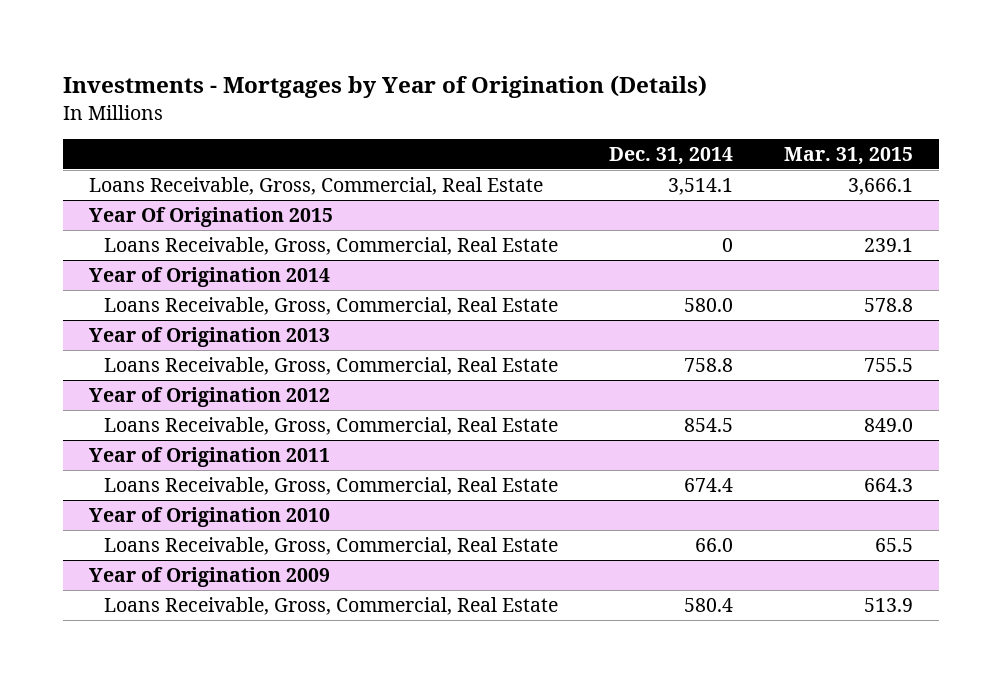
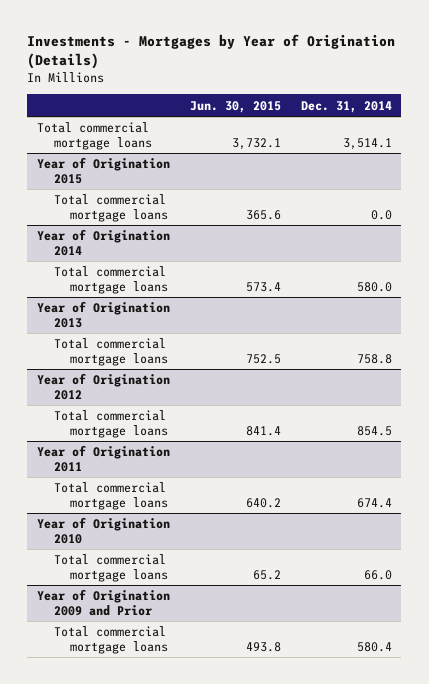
[784,146,914,165] Mar. 31, 2015 -> none
none -> [189,100,281,113] Jun. 30, 2015
[88,176,543,195] Loans Receivable, Gross, Commercial, Real Estate -> [37,122,152,150] Total commercial mortgage loans
[88,206,333,227] Year Of Origination 2015 -> [37,157,171,184] Year of Origination 2015
[103,236,558,255] Loans Receivable, Gross, Commercial, Real Estate -> [53,194,169,222] Total commercial mortgage loans
[722,237,734,252] 0 -> [370,209,392,220] 0.0
[103,296,558,315] Loans Receivable, Gross, Commercial, Real Estate -> [53,266,169,294] Total commercial mortgage loans
[103,356,558,375] Loans Receivable, Gross, Commercial, Real Estate -> [53,338,169,366] Total commercial mortgage loans
[103,416,558,435] Loans Receivable, Gross, Commercial, Real Estate -> [53,410,169,438] Total commercial mortgage loans
[103,476,558,495] Loans Receivable, Gross, Commercial, Real Estate -> [53,482,169,510] Total commercial mortgage loans
[103,536,558,555] Loans Receivable, Gross, Commercial, Real Estate -> [53,554,169,582] Total commercial mortgage loans
[88,566,330,587] Year of Origination 2009 -> [37,589,171,616] Year of Origination 2009 and Prior
[103,596,558,615] Loans Receivable, Gross, Commercial, Real Estate -> [53,626,169,654] Total commercial mortgage loans

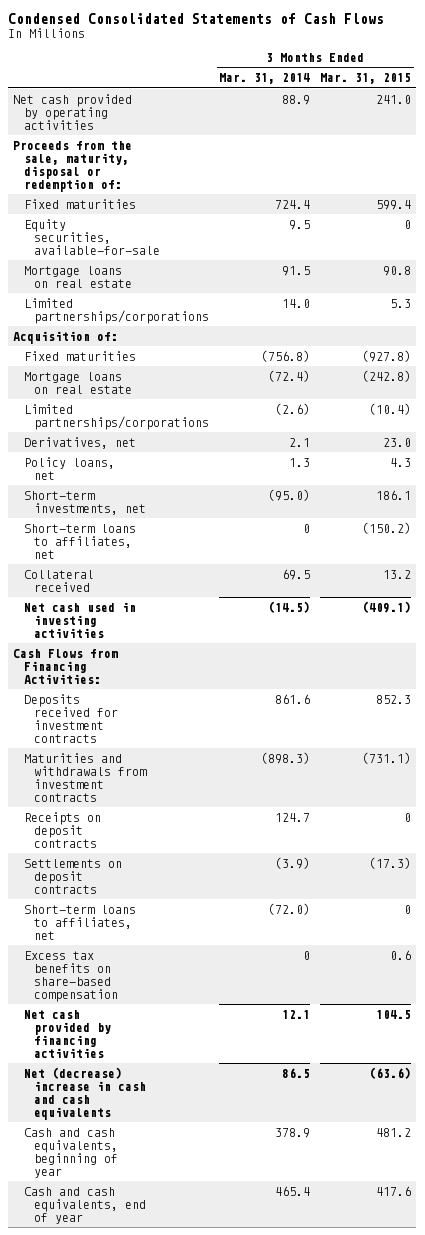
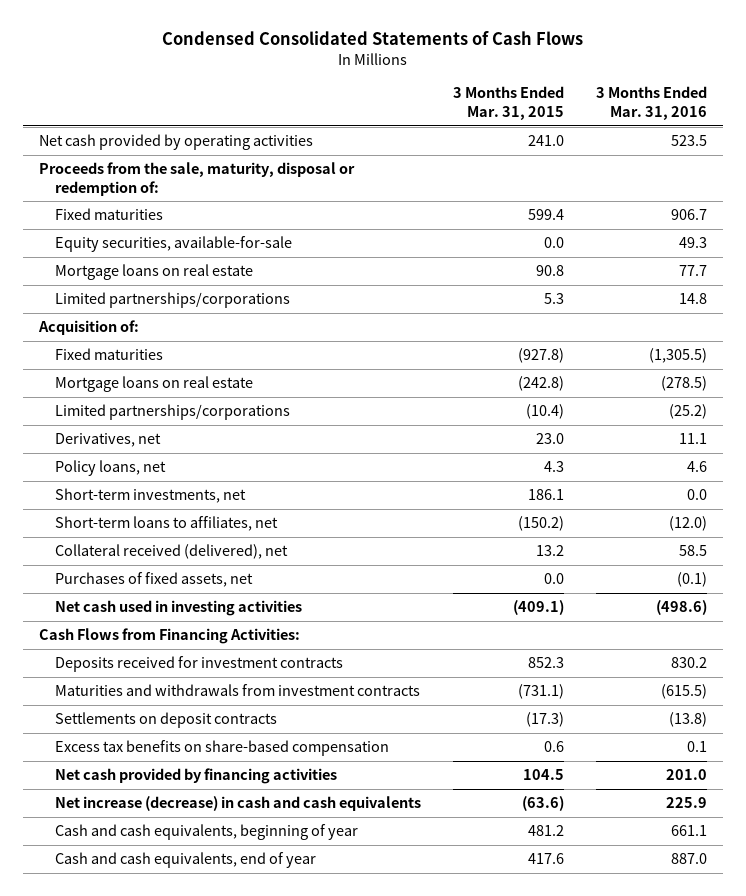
[219,73,311,85] Mar. 31, 2014 -> none
none -> [596,86,708,120] 3 Months Ended Mar. 31, 2016
[404,219,412,229] 0 -> [544,237,565,249] 0.0
[23,569,94,592] Collateral received -> [54,544,288,560] Collateral received (delivered), net
none -> [54,572,253,588] Purchases of fixed assets, net
[23,811,101,848] Receipts on deposit contracts -> none
[23,904,136,940] Short-term loans to affiliates, net -> none
[23,1066,147,1120] Net (decrease) increase in cash and cash equivalents -> [54,796,421,812] Net increase (decrease) in cash and cash equivalents

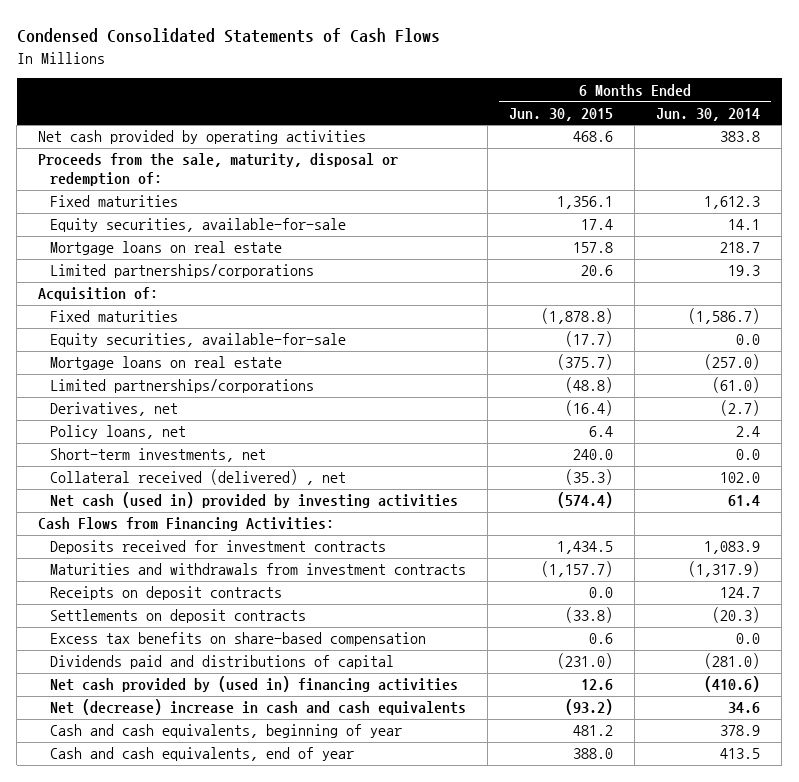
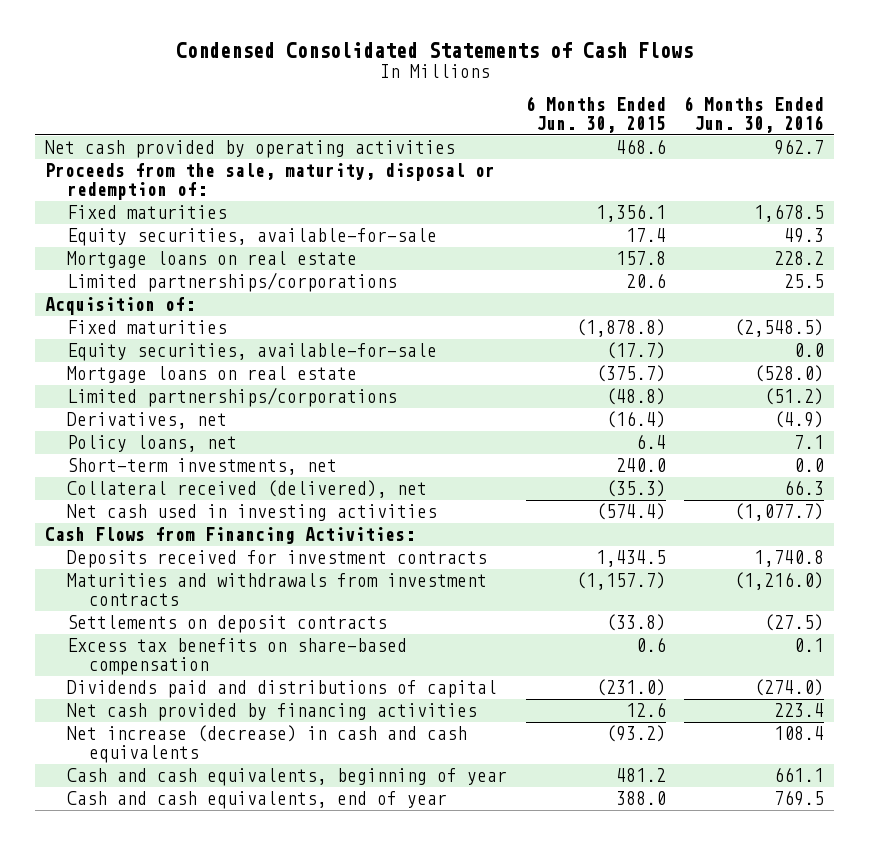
[656,107,761,121] Jun. 30, 2014 -> none
none -> [684,96,825,133] 6 Months Ended Jun. 30, 2016
[50,469,347,486] Collateral received (delivered) , net -> [66,480,427,499] Collateral received (delivered), net
[50,492,459,509] Net cash (used in) provided by investing activities -> [66,504,437,522] Net cash used in investing activities
[50,586,283,601] Receipts on deposit contracts -> none
[50,676,459,693] Net cash provided by (used in) financing activities -> [66,703,477,722] Net cash provided by financing activities
[50,699,467,716] Net (decrease) increase in cash and cash equivalents -> [66,725,467,764] Net increase (decrease) in cash and cash equivalents

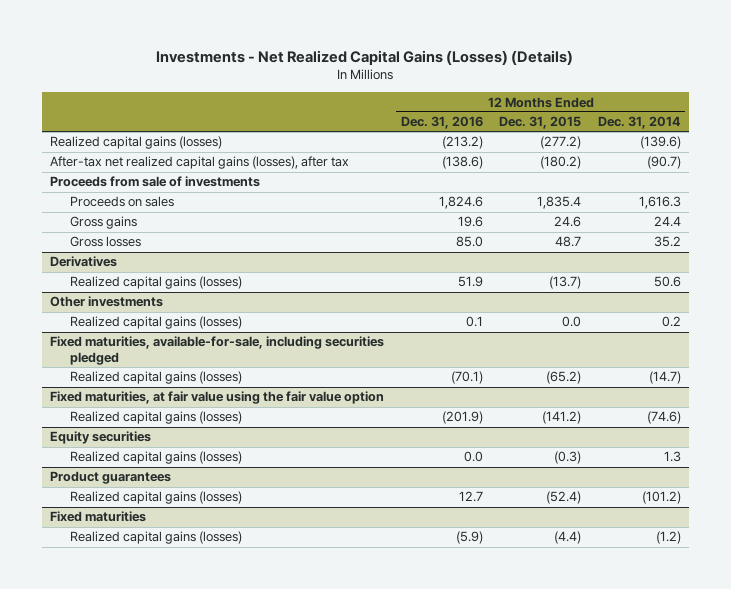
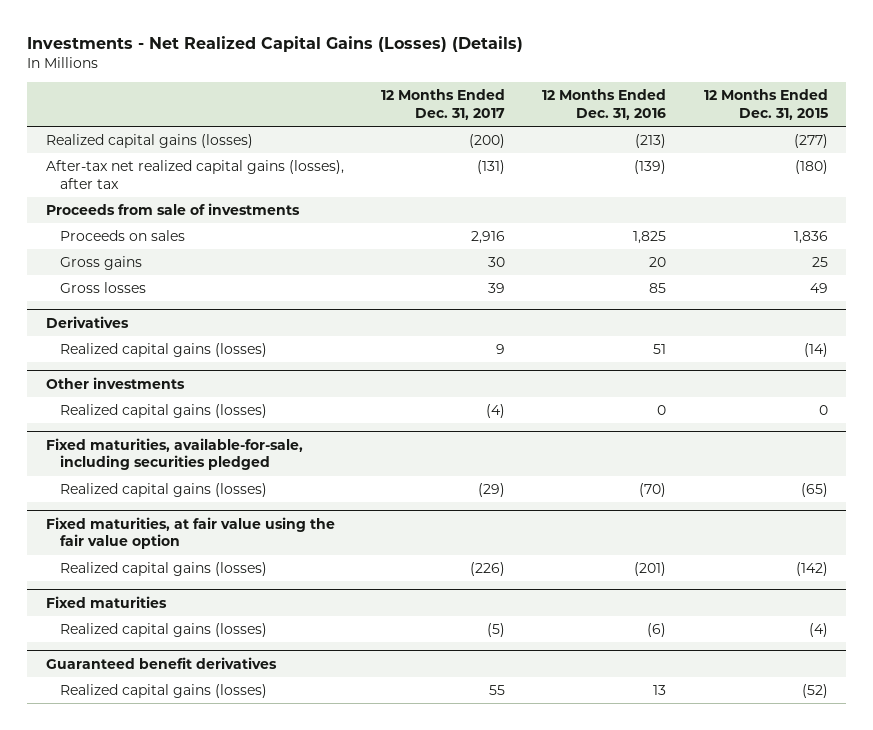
[597,116,681,130] Dec. 31, 2014 -> none
none -> [381,89,506,120] 12 Months Ended Dec. 31, 2017
[441,136,483,150] (213.2) -> [635,134,667,149] (213)
[540,136,582,150] (277.2) -> [793,134,828,149] (277)
[441,156,483,170] (138.6) -> [634,160,667,175] (139)
[540,156,582,170] (180.2) -> [794,160,828,175] (180)
[438,196,483,210] 1,824.6 -> [633,231,667,245] 1,825
[537,196,582,210] 1,835.4 -> [793,231,828,245] 1,836
[457,216,483,228] 19.6 -> [649,257,667,268] 20
[554,216,582,228] 24.6 -> [811,257,828,268] 25
[455,236,483,248] 85.0 -> [649,283,667,294] 85
[555,236,582,248] 48.7 -> [809,283,828,294] 49
[457,276,483,288] 51.9 -> [653,344,667,355] 51
[549,276,582,290] (13.7) -> [803,343,828,358] (14)
[465,316,483,328] 0.1 -> [657,405,667,416] 0
[562,316,582,328] 0.0 -> [818,405,828,416] 0
[450,371,483,385] (70.1) -> [639,483,667,498] (70)
[546,371,582,385] (65.2) -> [800,483,828,498] (65)
[49,431,151,445] Equity securities -> none
[70,451,243,465] Realized capital gains (losses) -> none
[49,471,171,485] Product guarantees -> none
[70,491,243,505] Realized capital gains (losses) -> none
[441,411,483,425] (201.9) -> [634,562,667,577] (201)
[542,411,582,425] (141.2) -> [795,562,828,577] (142)
[455,531,483,545] (5.9) -> [647,623,667,638] (6)
[554,531,582,545] (4.4) -> [808,623,828,638] (4)
none -> [45,656,277,669] Guaranteed benefit derivatives
none -> [59,684,267,699] Realized capital gains (losses)

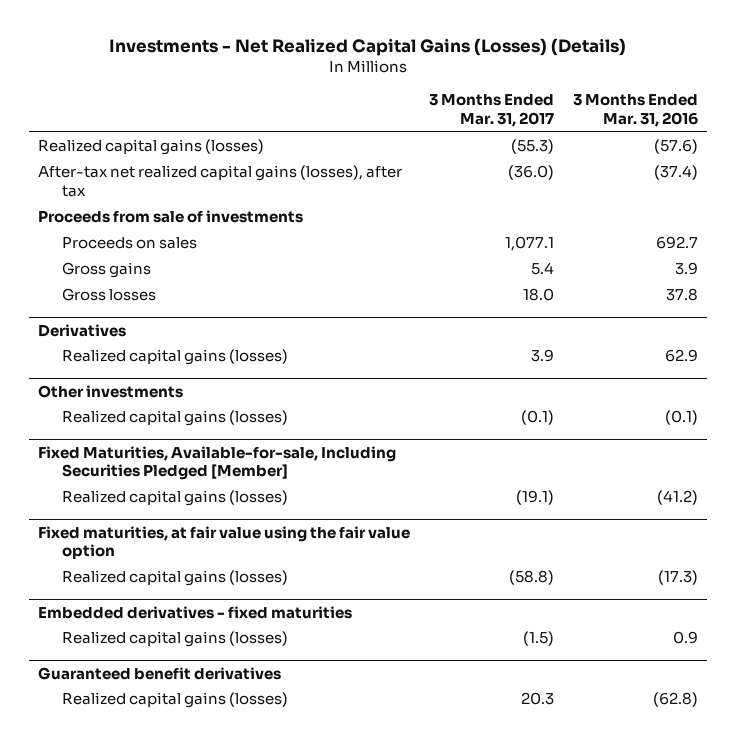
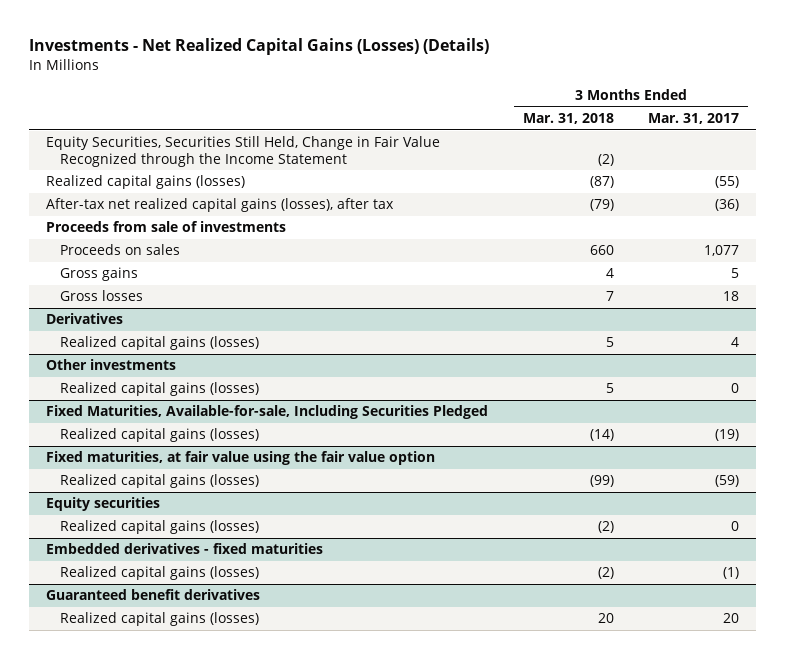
[572,94,698,127] 3 Months Ended Mar. 31, 2016 -> none
none -> [522,113,614,125] Mar. 31, 2018
none -> [46,136,441,167] Equity Securities, Securities Still Held, Change in Fair Value Recognized through the Income Statement
[511,139,555,155] (55.3) -> [715,176,740,189] (55)
[508,165,555,181] (36.0) -> [715,199,740,212] (36)
[505,236,555,252] 1,077.1 -> [704,245,740,257] 1,077
[531,262,555,276] 5.4 -> [731,268,740,279] 5
[523,288,555,302] 18.0 -> [723,291,740,302] 18
[531,349,555,363] 3.9 -> [731,337,740,348] 4
[521,410,555,426] (0.1) -> [731,383,740,394] 0
[38,445,397,481] Fixed Maturities, Available-for-sale, Including Securities Pledged [Member] -> [46,405,489,420] Fixed Maturities, Available-for-sale, Including Securities Pledged
[516,490,555,506] (19.1) -> [715,429,740,442] (19)
[509,570,555,586] (58.8) -> [715,475,740,488] (59)
none -> [46,497,161,512] Equity securities
none -> [59,520,259,535] Realized capital gains (losses)
[523,631,555,647] (1.5) -> [723,567,740,580] (1)
[521,692,555,706] 20.3 -> [723,613,740,624] 20

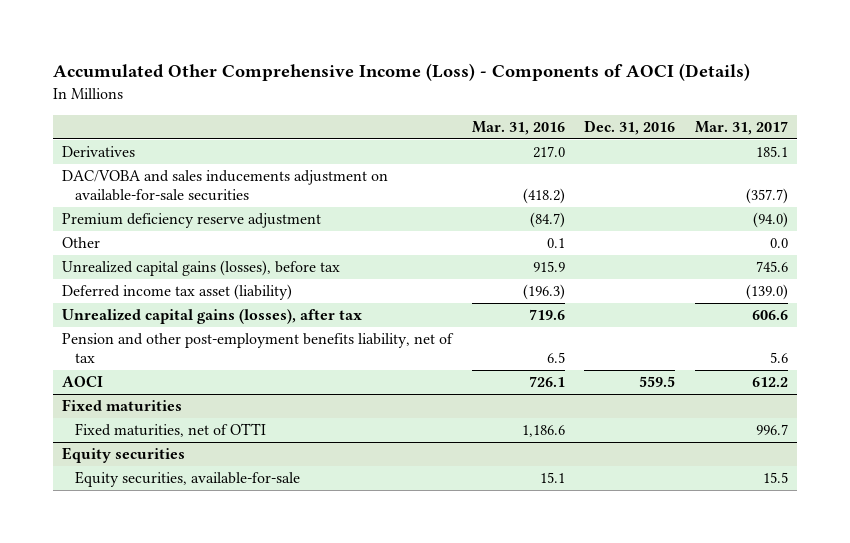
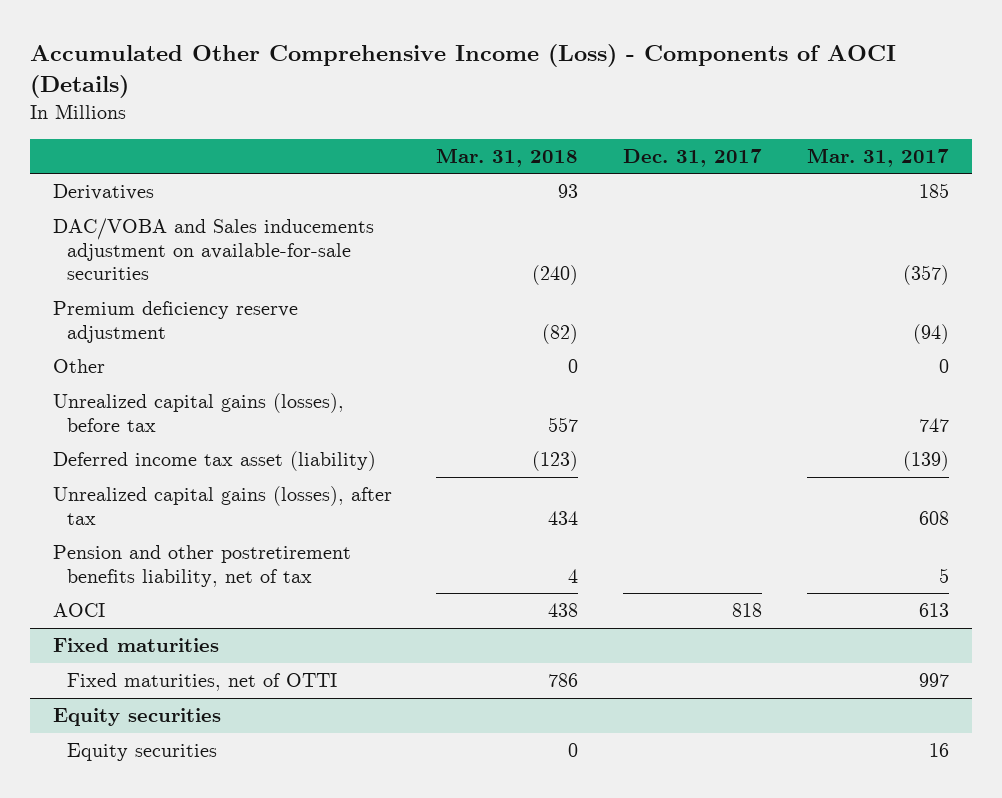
[471,120,565,135] Mar. 31, 2016 -> none
[584,119,676,135] Dec. 31, 2016 -> none
none -> [436,147,579,167] Mar. 31, 2018
none -> [623,148,763,167] Dec. 31, 2017
[755,146,788,158] 185.1 -> [919,183,950,199] 185
[62,170,389,201] DAC/VOBA and sales inducements adjustment on available-for-sale securities -> [52,218,374,281] DAC/VOBA and Sales inducements adjustment on available-for-sale securities
[745,187,788,204] (357.7) -> [903,265,950,286] (357)
[752,212,788,229] (94.0) -> [913,323,950,344] (94)
[769,238,788,249] 0.0 -> [939,359,950,374] 0
[755,261,788,273] 745.6 -> [919,417,950,432] 747
[745,284,788,301] (139.0) -> [903,451,950,472] (139)
[751,310,788,321] 606.6 -> [919,510,950,525] 608
[62,333,455,363] Pension and other post-employment benefits liability, net of tax -> [52,545,351,587] Pension and other postretirement benefits liability, net of tax
[769,351,788,363] 5.6 -> [939,567,950,583] 5
[751,377,788,388] 612.2 -> [919,603,950,618] 613
[755,424,788,436] 996.7 -> [919,673,950,688] 997
[74,471,300,488] Equity securities, available-for-sale -> [67,743,218,762] Equity securities
[762,472,788,484] 15.5 -> [929,743,950,758] 16

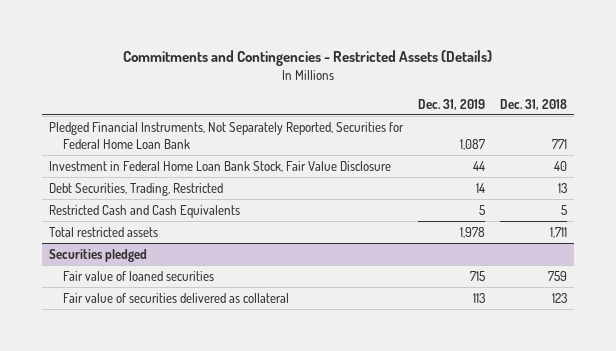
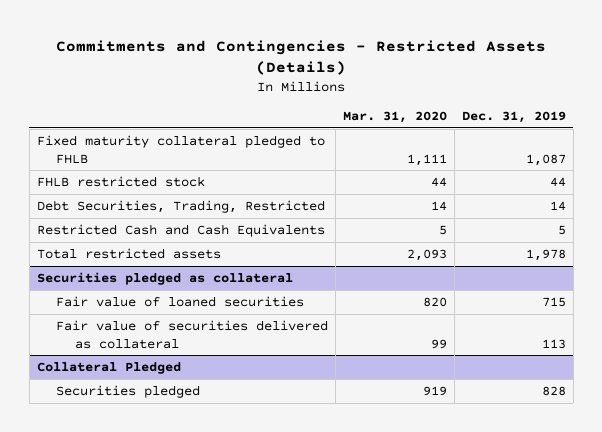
[499,98,567,110] Dec. 31, 2018 -> none
none -> [342,111,447,124] Mar. 31, 2020
[49,121,405,149] Pledged Financial Instruments, Not Separately Reported, Securities for Federal Home Loan Bank -> [36,134,325,164] Fixed maturity collateral pledged to FHLB
[49,160,392,172] Investment in Federal Home Loan Bank Stock, Fair Value Disclosure -> [36,175,205,187] FHLB restricted stock
[49,248,148,262] Securities pledged -> [36,271,293,285] Securities pledged as collateral
none -> [36,361,181,374] Collateral Pledged
none -> [55,384,200,398] Securities pledged

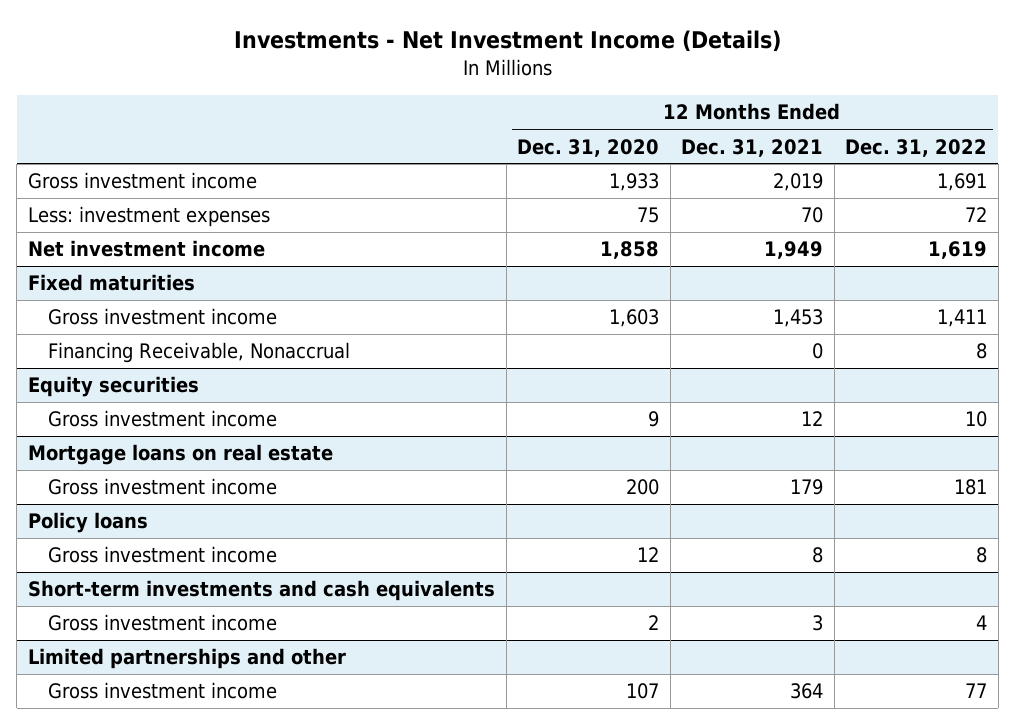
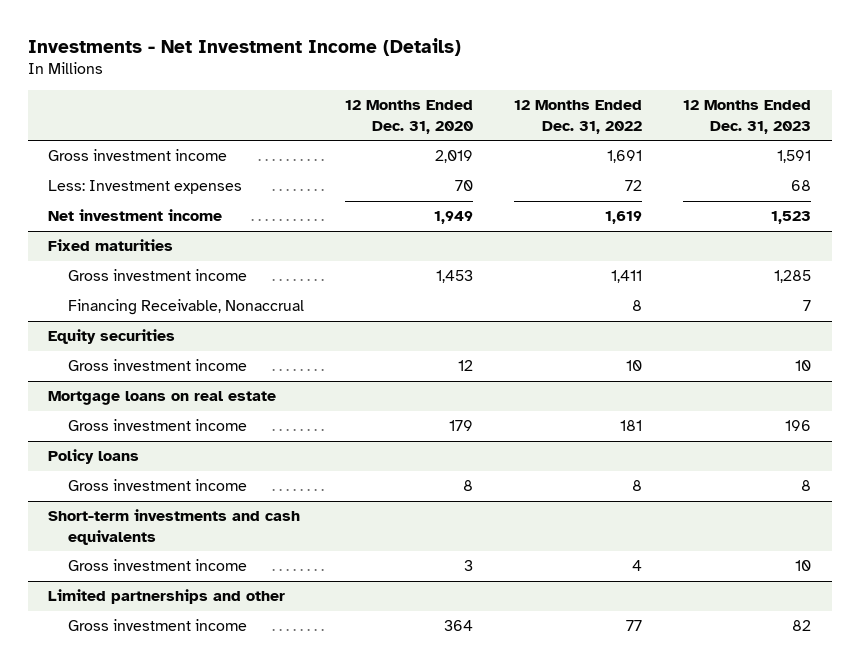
[681,138,824,157] Dec. 31, 2021 -> none
none -> [683,100,812,134] 12 Months Ended Dec. 31, 2023
[609,173,660,192] 1,933 -> [434,150,473,164] 2,019
[27,206,270,228] Less: investment expenses -> [48,180,243,195] Less: Investment expenses
[637,207,660,224] 75 -> [454,180,473,192] 70
[600,241,660,260] 1,858 -> [433,211,473,225] 1,949
[609,309,660,328] 1,603 -> [435,270,473,284] 1,453
[648,411,660,428] 9 -> [457,360,473,372] 12
[626,479,660,496] 200 -> [448,420,473,432] 179
[637,547,660,563] 12 -> [462,480,473,492] 8
[648,615,660,631] 2 -> [463,560,473,572] 3
[626,683,660,700] 107 -> [443,620,473,632] 364

